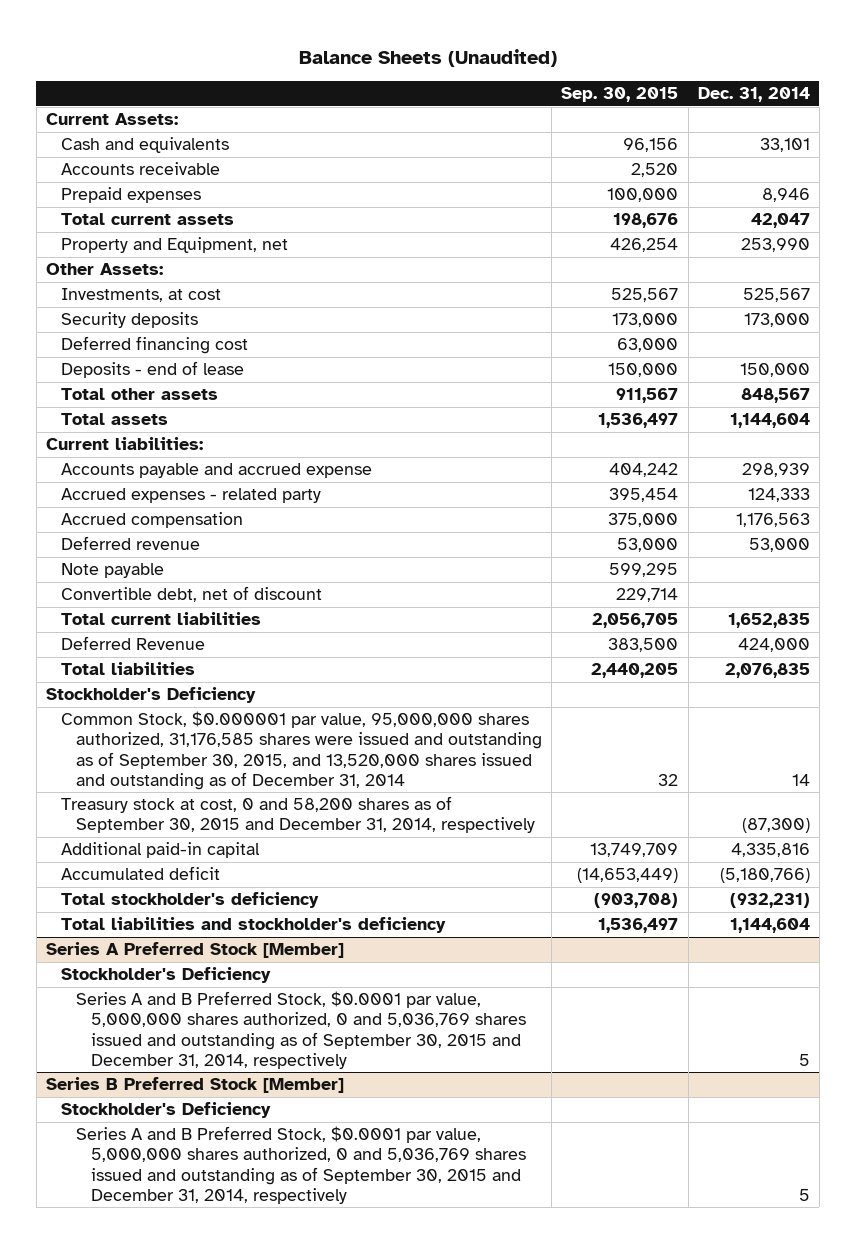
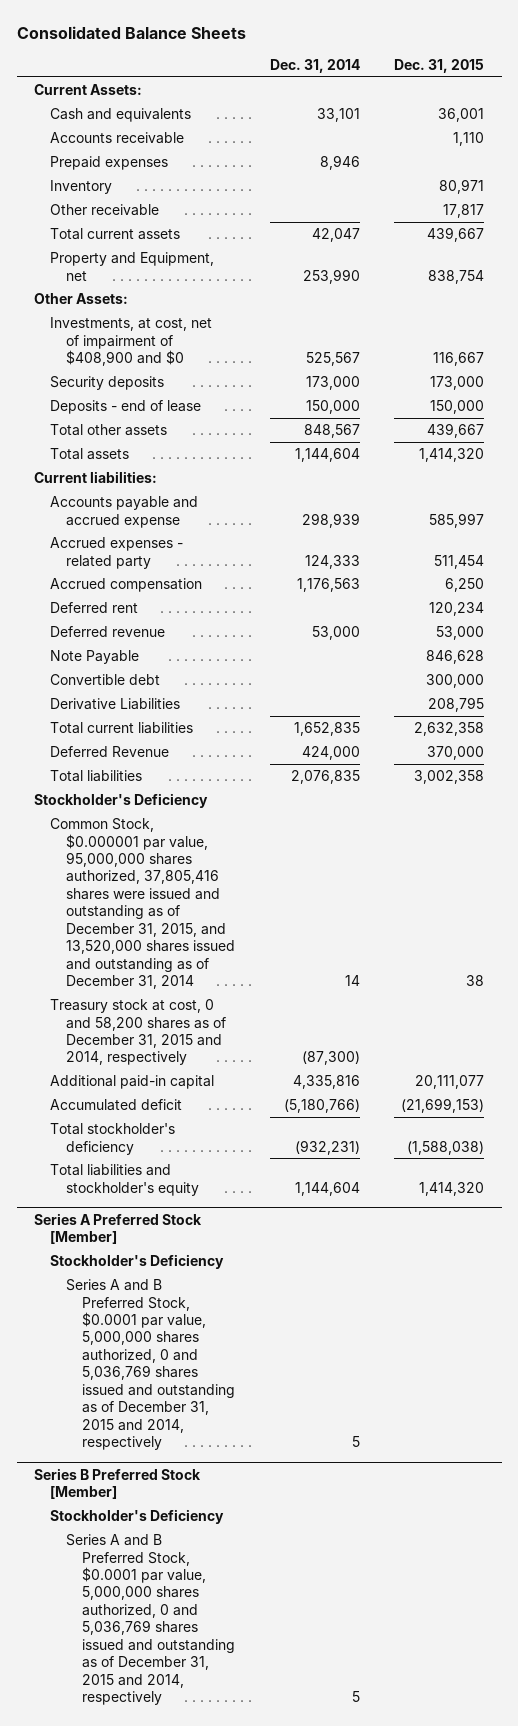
[298,48,557,67] Balance Sheets (Unaudited) -> [16,25,246,39] Consolidated Balance Sheets
[561,87,679,103] Sep. 30, 2015 -> none
none -> [394,58,485,73] Dec. 31, 2015
none -> [50,180,113,195] Inventory
none -> [50,204,160,217] Other receivable
[61,288,222,303] Investments, at cost -> [50,317,213,367] Investments, at cost, net of impairment of $408,900 and $0
[61,336,249,355] Deferred financing cost -> none
none -> [50,602,139,614] Deferred rent
[61,563,165,579] Note payable -> [50,650,140,665] Note Payable
[61,586,323,603] Convertible debt, net of discount -> [50,674,161,686] Convertible debt
none -> [50,698,181,711] Derivative Liabilities
[61,711,543,790] Common Stock, $0.000001 par value, 95,000,000 shares authorized, 31,176,585 shares were issued and outstanding as of September 30, 2015, and 13,520,000 shares issued and outstanding as of December 31, 2014 -> [50,818,236,990] Common Stock, $0.000001 par value, 95,000,000 shares authorized, 37,805,416 shares were issued and outstanding as of December 31, 2015, and 13,520,000 shares issued and outstanding as of December 31, 2014
[61,796,536,834] Treasury stock at cost, 0 and 58,200 shares as of September 30, 2015 and December 31, 2014, respectively -> [50,999,227,1066] Treasury stock at cost, 0 and 58,200 shares as of December 31, 2015 and 2014, respectively
[61,917,447,934] Total liabilities and stockholder's deficiency -> [50,1164,200,1196] Total liabilities and stockholder's equity
[76,991,527,1069] Series A and B Preferred Stock, $0.0001 par value, 5,000,000 shares authorized, 0 and 5,036,769 shares issued and outstanding as of September 30, 2015 and December 31, 2014, respectively -> [66,1279,236,1451] Series A and B Preferred Stock, $0.0001 par value, 5,000,000 shares authorized, 0 and 5,036,769 shares issued and outstanding as of December 31, 2015 and 2014, respectively
[76,1126,527,1204] Series A and B Preferred Stock, $0.0001 par value, 5,000,000 shares authorized, 0 and 5,036,769 shares issued and outstanding as of September 30, 2015 and December 31, 2014, respectively -> [66,1534,236,1706] Series A and B Preferred Stock, $0.0001 par value, 5,000,000 shares authorized, 0 and 5,036,769 shares issued and outstanding as of December 31, 2015 and 2014, respectively

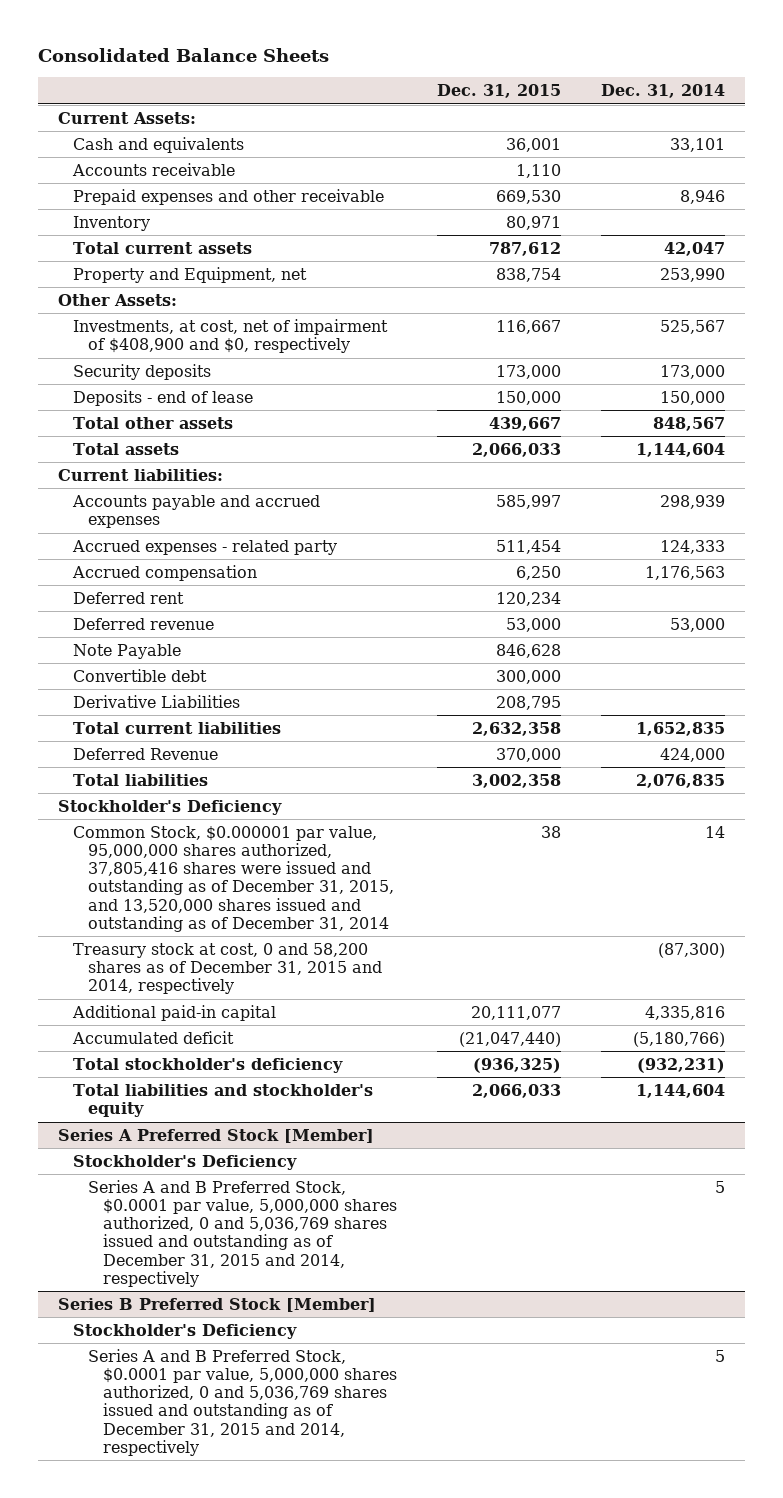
[50,156,169,171] Prepaid expenses -> none
none -> [73,188,385,205] Prepaid expenses and other receivable
[50,204,160,217] Other receivable -> none
[427,227,485,243] 439,667 -> [488,241,561,256] 787,612
[50,317,213,367] Investments, at cost, net of impairment of $408,900 and $0 -> [73,318,389,354] Investments, at cost, net of impairment of $408,900 and $0, respectively
[419,448,485,463] 1,414,320 -> [471,442,561,457] 2,066,033
[50,496,199,528] Accounts payable and accrued expense -> [72,494,321,529] Accounts payable and accrued expenses
[401,1098,485,1114] (21,699,153) -> [458,1031,561,1047] (21,047,440)
[407,1140,485,1155] (1,588,038) -> [472,1057,561,1073] (936,325)
[419,1181,485,1196] 1,414,320 -> [471,1083,561,1098] 2,066,033

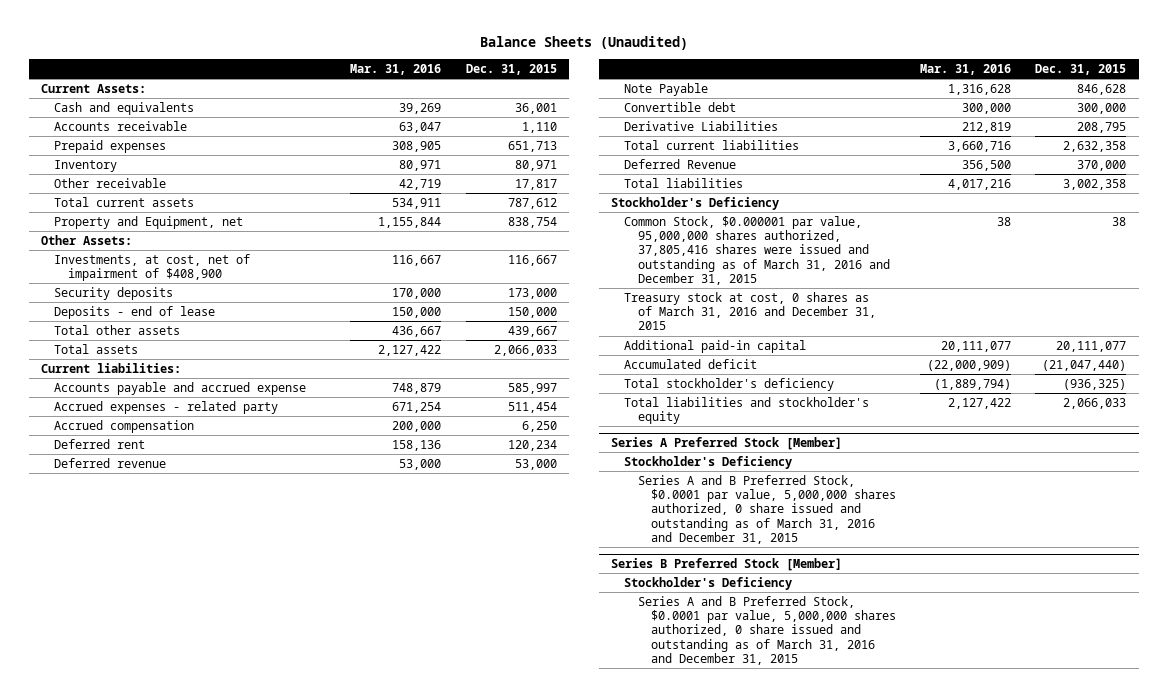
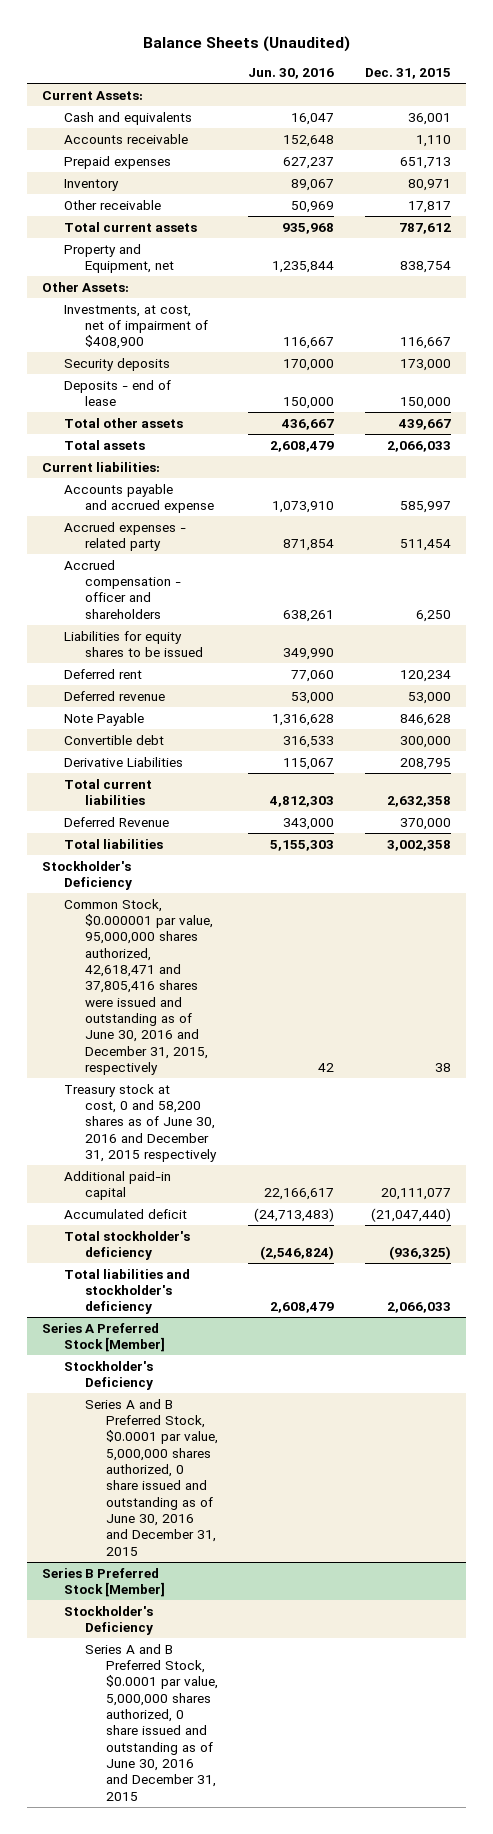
[350,64,442,76] Mar. 31, 2016 -> none
none -> [248,68,335,80] Jun. 30, 2016
[54,419,195,433] Accrued compensation -> [63,559,181,619] Accrued compensation - officer and shareholders
none -> [63,630,203,657] Liabilities for equity shares to be issued
[624,215,890,285] Common Stock, $0.000001 par value, 95,000,000 shares authorized, 37,805,416 shares were issued and outstanding as of March 31, 2016 and December 31, 2015 -> [63,898,213,1075] Common Stock, $0.000001 par value, 95,000,000 shares authorized, 42,618,471 and 37,805,416 shares were issued and outstanding as of June 30, 2016 and December 31, 2015, respectively
[624,291,876,331] Treasury stock at cost, 0 shares as of March 31, 2016 and December 31, 2015 -> [63,1083,217,1162] Treasury stock at cost, 0 and 58,200 shares as of June 30, 2016 and December 31, 2015 respectively
[624,396,870,425] Total liabilities and stockholder's equity -> [63,1268,190,1315] Total liabilities and stockholder's deficiency
[637,474,896,544] Series A and B Preferred Stock, $0.0001 par value, 5,000,000 shares authorized, 0 share issued and outstanding as of March 31, 2016 and December 31, 2015 -> [84,1398,218,1556] Series A and B Preferred Stock, $0.0001 par value, 5,000,000 shares authorized, 0 share issued and outstanding as of June 30, 2016 and December 31, 2015
[637,595,896,665] Series A and B Preferred Stock, $0.0001 par value, 5,000,000 shares authorized, 0 share issued and outstanding as of March 31, 2016 and December 31, 2015 -> [84,1643,218,1801] Series A and B Preferred Stock, $0.0001 par value, 5,000,000 shares authorized, 0 share issued and outstanding as of June 30, 2016 and December 31, 2015

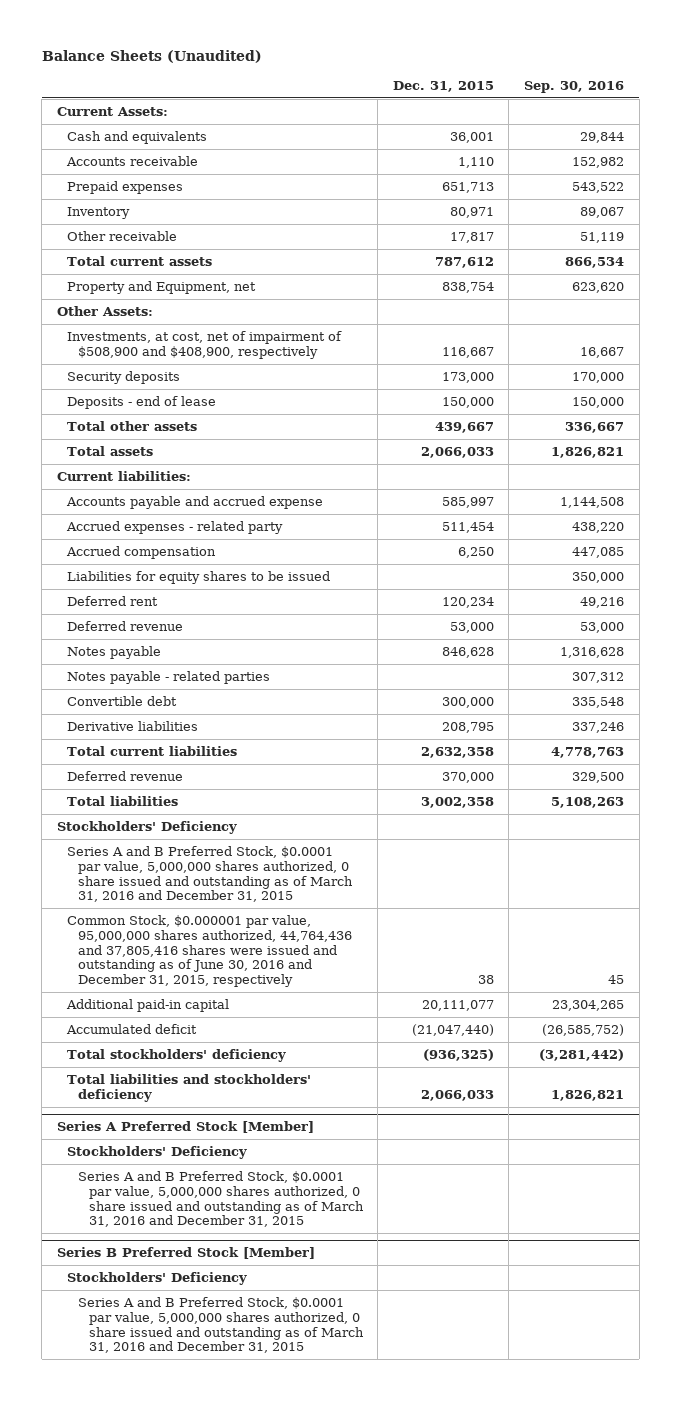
[248,68,335,80] Jun. 30, 2016 -> none
none -> [523,80,624,93] Sep. 30, 2016
[63,304,208,350] Investments, at cost, net of impairment of $408,900 -> [67,330,343,359] Investments, at cost, net of impairment of $508,900 and $408,900, respectively
[63,559,181,619] Accrued compensation - officer and shareholders -> [66,545,217,559] Accrued compensation
[63,712,144,726] Note Payable -> [67,645,162,659] Notes payable
none -> [67,670,271,684] Notes payable - related parties
[63,756,183,767] Derivative Liabilities -> [67,720,199,731] Derivative liabilities
[63,816,169,827] Deferred Revenue -> [67,770,184,781] Deferred revenue
[63,1083,217,1162] Treasury stock at cost, 0 and 58,200 shares as of June 30, 2016 and December 31, 2015 respectively -> none
[42,860,132,890] Stockholder's Deficiency -> [56,820,237,834] Stockholders' Deficiency
none -> [67,845,354,903] Series A and B Preferred Stock, $0.0001 par value, 5,000,000 shares authorized, 0 share issued and outstanding as of March 31, 2016 and December 31, 2015
[63,898,213,1075] Common Stock, $0.000001 par value, 95,000,000 shares authorized, 42,618,471 and 37,805,416 shares were issued and outstanding as of June 30, 2016 and December 31, 2015, respectively -> [67,914,353,988] Common Stock, $0.000001 par value, 95,000,000 shares authorized, 44,764,436 and 37,805,416 shares were issued and outstanding as of June 30, 2016 and December 31, 2015, respectively
[63,1230,190,1260] Total stockholder's deficiency -> [67,1048,287,1062] Total stockholders' deficiency
[63,1268,190,1315] Total liabilities and stockholder's deficiency -> [67,1073,312,1102] Total liabilities and stockholders' deficiency
[63,1360,153,1390] Stockholder's Deficiency -> [67,1145,248,1159] Stockholders' Deficiency
[84,1398,218,1556] Series A and B Preferred Stock, $0.0001 par value, 5,000,000 shares authorized, 0 share issued and outstanding as of June 30, 2016 and December 31, 2015 -> [78,1170,364,1228] Series A and B Preferred Stock, $0.0001 par value, 5,000,000 shares authorized, 0 share issued and outstanding as of March 31, 2016 and December 31, 2015
[63,1605,153,1635] Stockholder's Deficiency -> [67,1271,248,1285] Stockholders' Deficiency
[84,1643,218,1801] Series A and B Preferred Stock, $0.0001 par value, 5,000,000 shares authorized, 0 share issued and outstanding as of June 30, 2016 and December 31, 2015 -> [78,1296,364,1354] Series A and B Preferred Stock, $0.0001 par value, 5,000,000 shares authorized, 0 share issued and outstanding as of March 31, 2016 and December 31, 2015

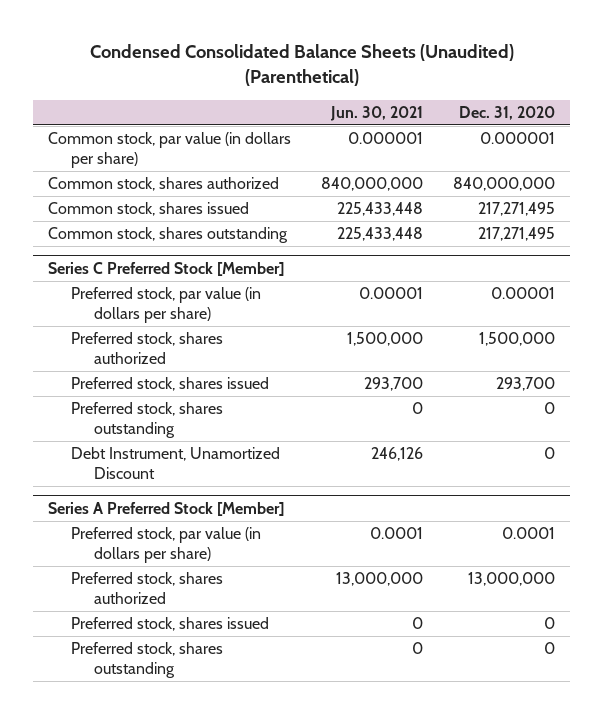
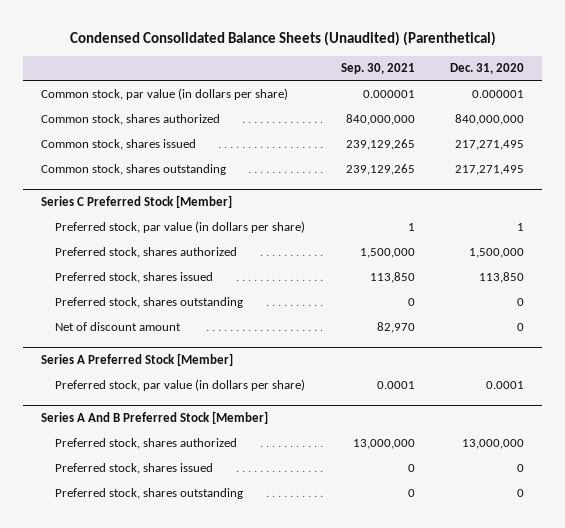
[330,105,424,121] Jun. 30, 2021 -> none
none -> [340,63,415,75] Sep. 30, 2021
[490,287,555,300] 0.00001 -> [517,222,525,231] 1
[495,377,555,392] 293,700 -> [479,271,525,283] 113,850
[71,447,281,479] Debt Instrument, Unamortized Discount -> [54,321,181,331] Net of discount amount
none -> [40,410,268,424] Series A And B Preferred Stock [Member]

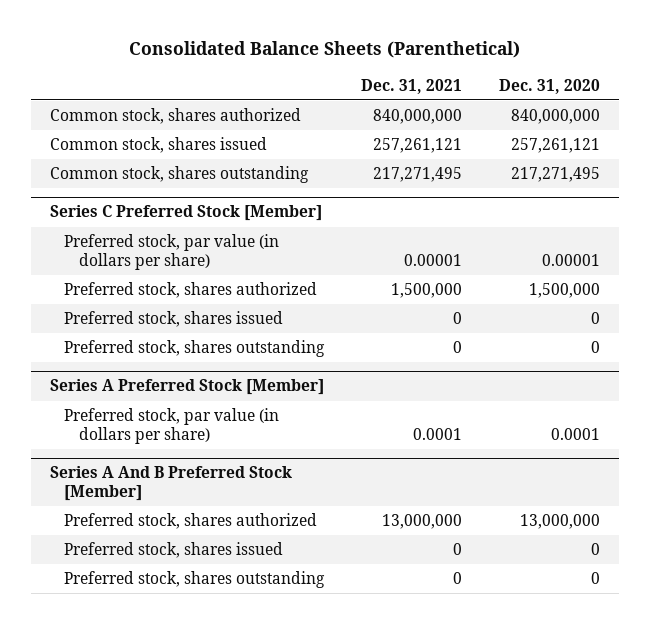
[69,30,496,46] Condensed Consolidated Balance Sheets (Unaudited) (Parenthetical) -> [129,41,521,59] Consolidated Balance Sheets (Parenthetical)
[340,63,415,75] Sep. 30, 2021 -> none
none -> [361,78,463,94] Dec. 31, 2021
[40,87,288,100] Common stock, par value (in dollars per share) -> none
[455,139,525,150] 217,271,495 -> [511,138,601,154] 257,261,121
[517,222,525,231] 1 -> [542,253,601,266] 0.00001
[479,271,525,283] 113,850 -> [591,312,601,325] 0
[54,321,181,331] Net of discount amount -> none

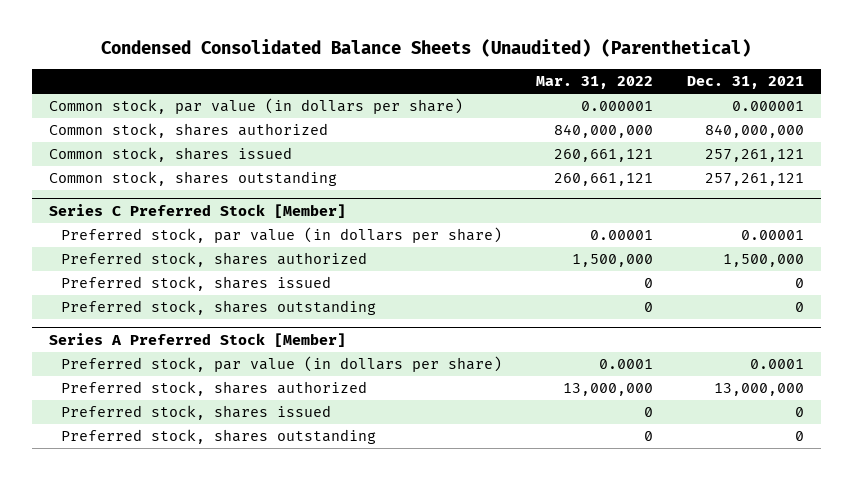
[129,41,521,59] Consolidated Balance Sheets (Parenthetical) -> [101,39,752,58] Condensed Consolidated Balance Sheets (Unaudited) (Parenthetical)
[499,78,601,94] Dec. 31, 2020 -> none
none -> [535,76,653,90] Mar. 31, 2022
none -> [48,98,463,115] Common stock, par value (in dollars per share)
[373,167,463,183] 217,271,495 -> [704,173,804,187] 257,261,121
[49,466,292,502] Series A And B Preferred Stock [Member] -> none

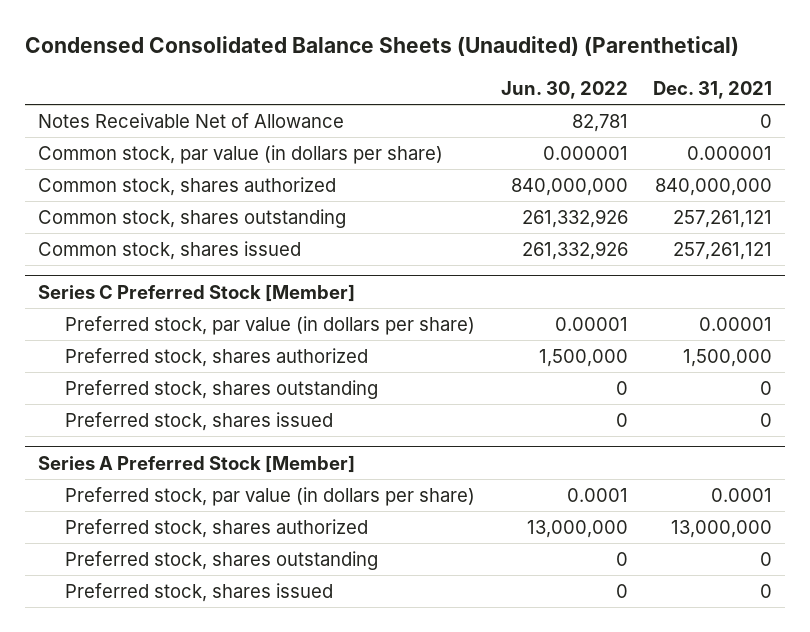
[535,76,653,90] Mar. 31, 2022 -> none
none -> [500,80,628,99] Jun. 30, 2022
none -> [37,112,344,128] Notes Receivable Net of Allowance
[48,147,292,163] Common stock, shares issued -> [37,240,301,260] Common stock, shares issued
[60,276,331,292] Preferred stock, shares issued -> [65,411,334,431] Preferred stock, shares issued
[60,405,331,421] Preferred stock, shares issued -> [65,582,334,602] Preferred stock, shares issued

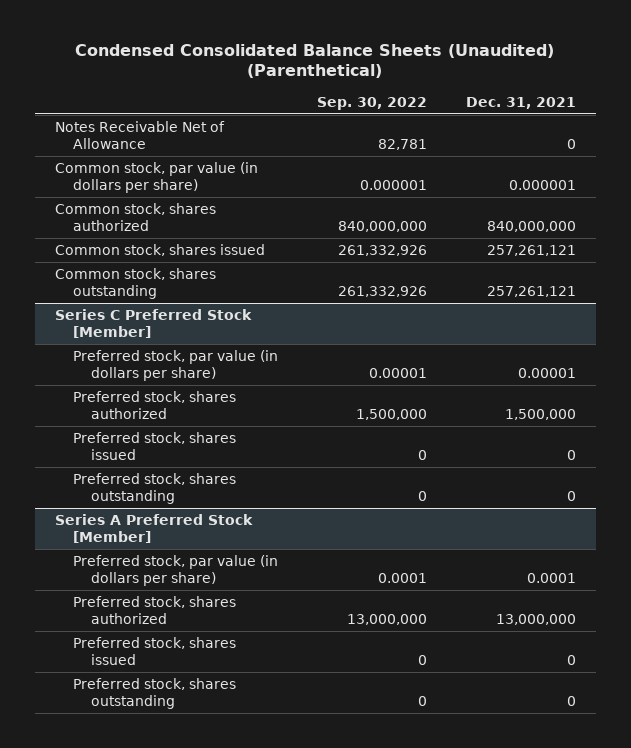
[500,80,628,99] Jun. 30, 2022 -> none
none -> [317,96,428,110] Sep. 30, 2022
[37,208,346,228] Common stock, shares outstanding -> [54,267,216,300] Common stock, shares outstanding
[65,379,379,399] Preferred stock, shares outstanding -> [72,472,236,505] Preferred stock, shares outstanding
[65,550,379,570] Preferred stock, shares outstanding -> [72,677,236,710] Preferred stock, shares outstanding

